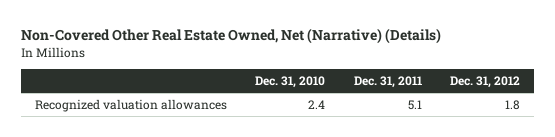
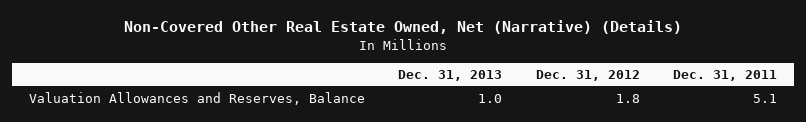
[255,76,326,89] Dec. 31, 2010 -> none
none -> [398,70,503,82] Dec. 31, 2013
[35,99,228,113] Recognized valuation allowances -> [28,92,365,106] Valuation Allowances and Reserves, Balance

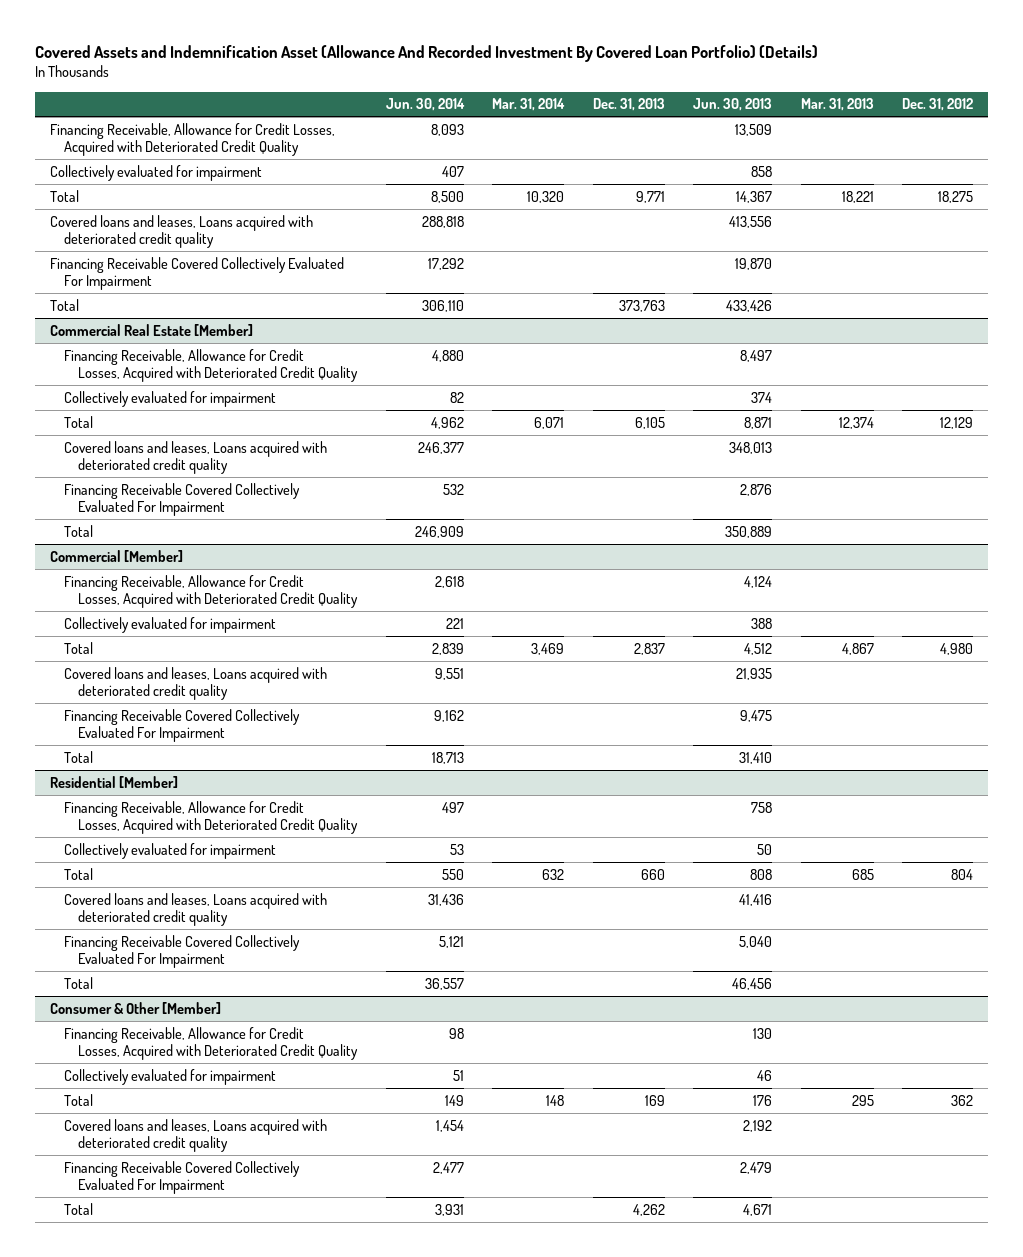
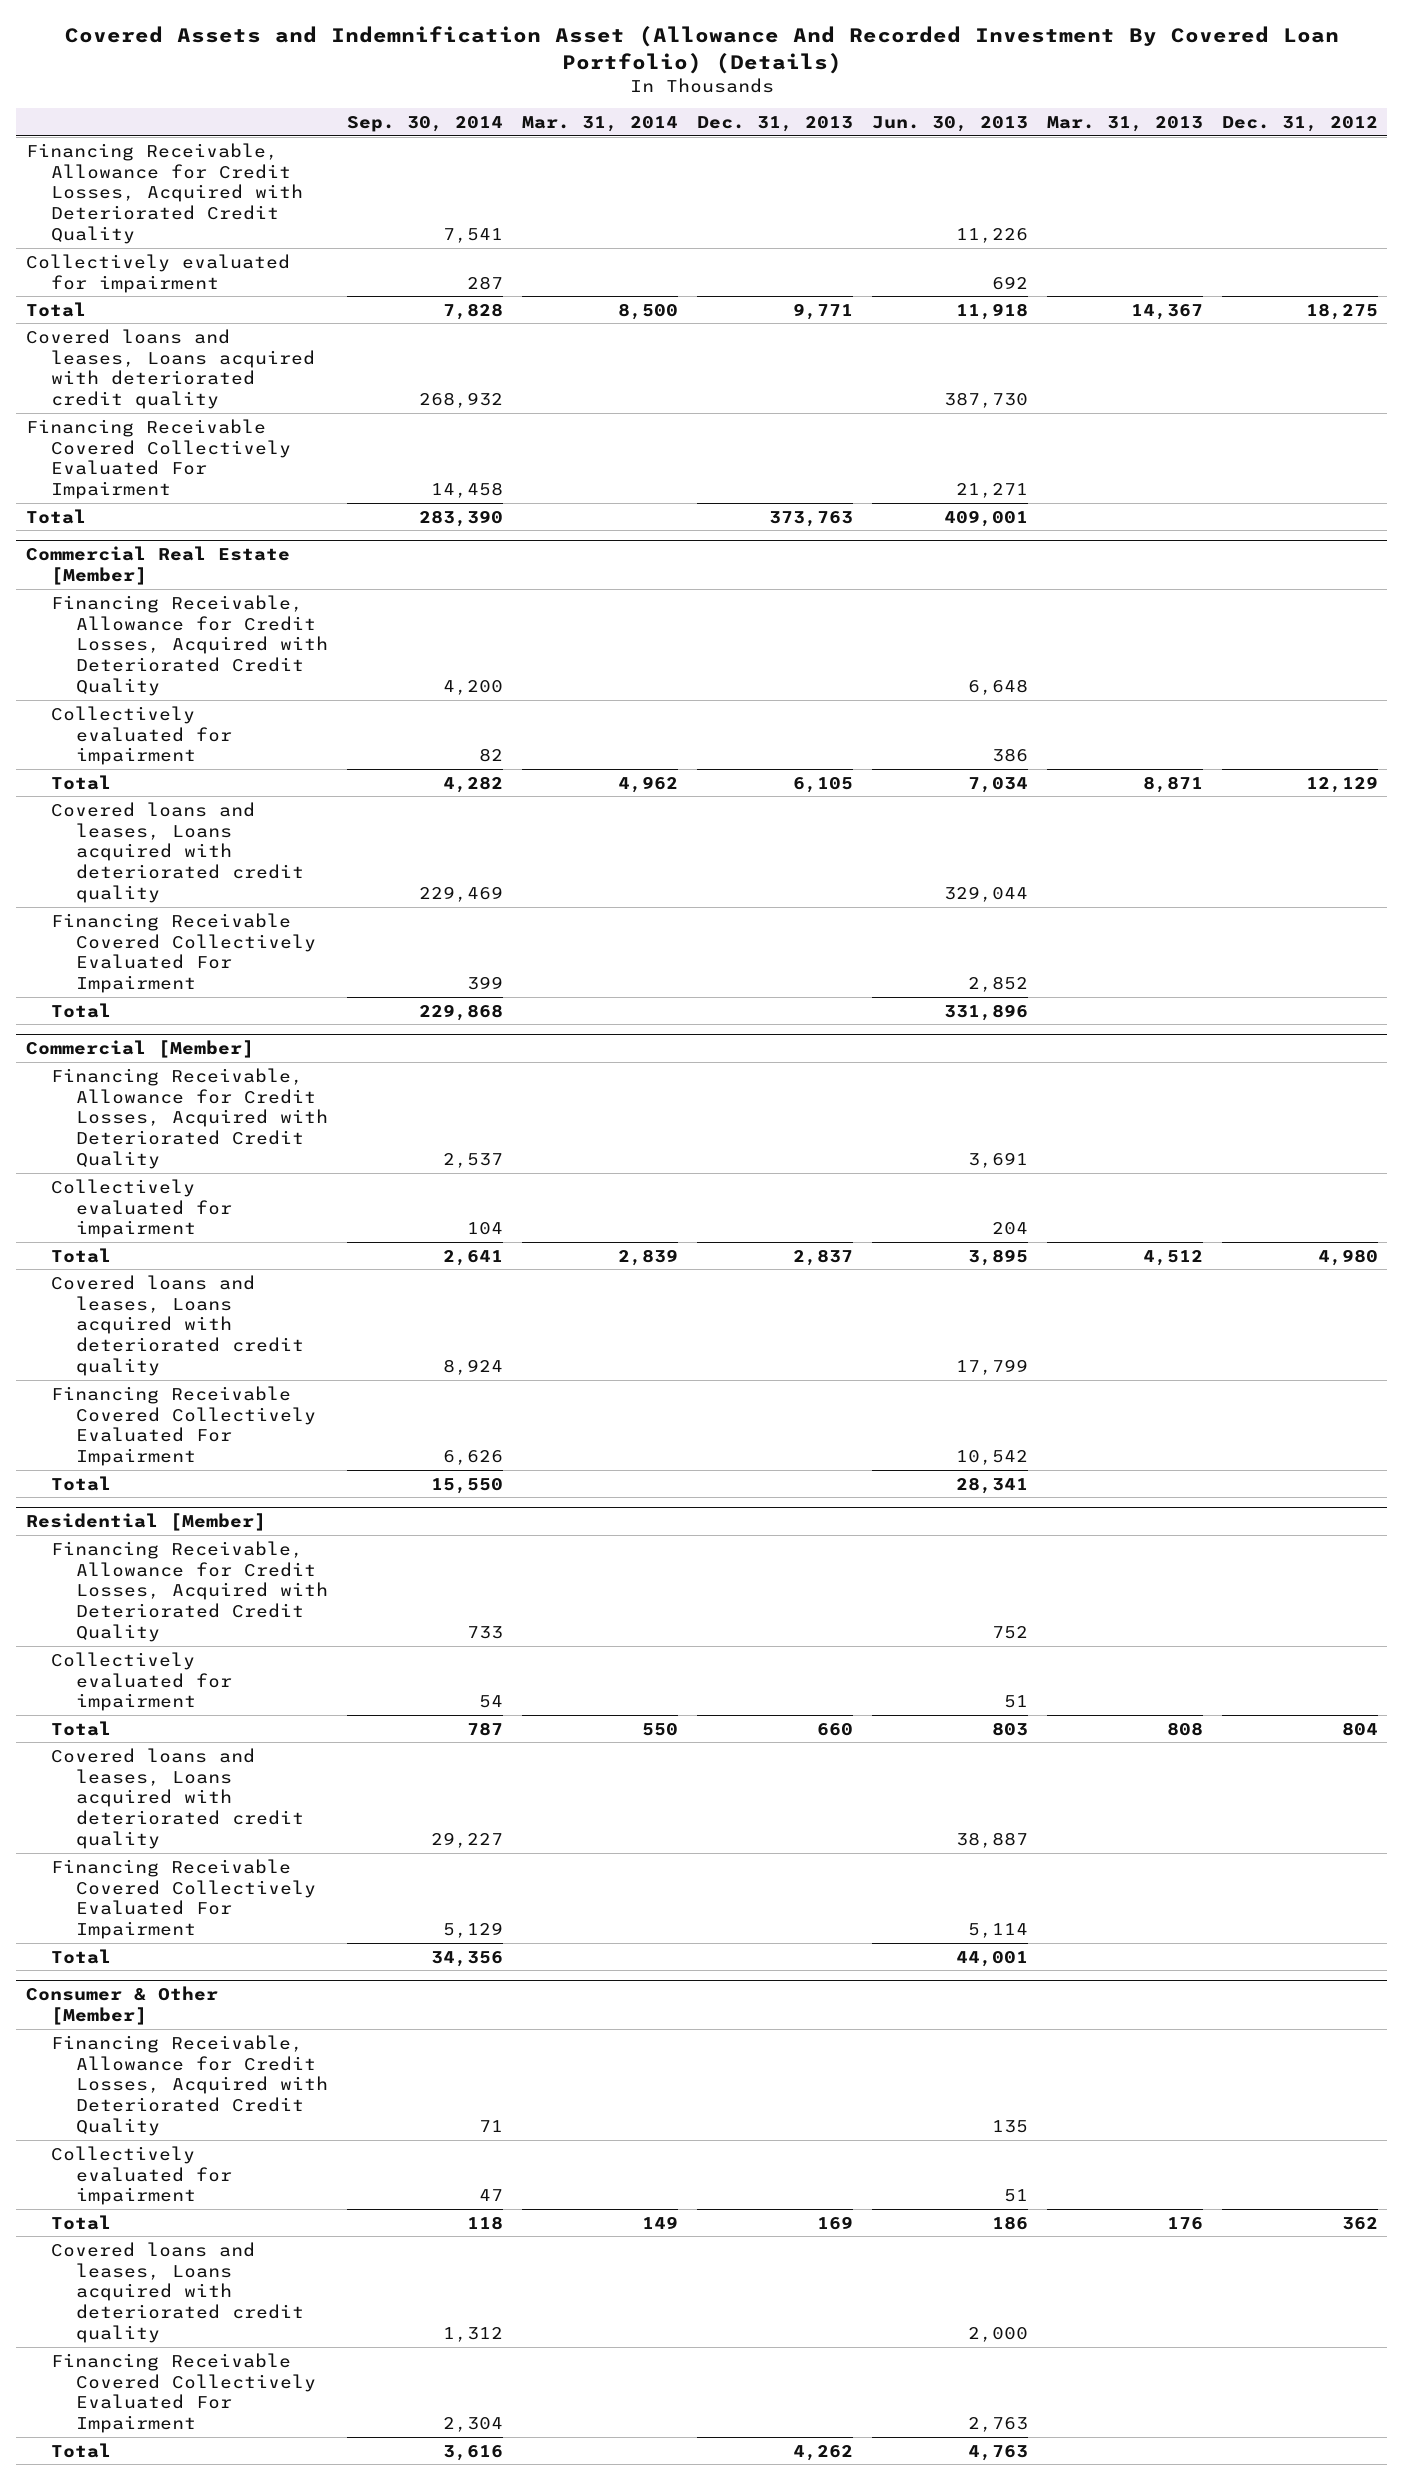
[385,98,465,112] Jun. 30, 2014 -> none
none -> [347,116,504,133] Sep. 30, 2014
[735,123,773,136] 13,509 -> [955,228,1028,244] 11,226
[751,165,773,177] 858 -> [991,275,1028,290] 692
[527,190,565,203] 10,320 -> [618,302,679,320] 8,500
[736,190,773,203] 14,367 -> [955,302,1028,320] 11,918
[841,190,874,203] 18,221 -> [1130,303,1203,320] 14,367
[729,215,773,228] 413,556 -> [943,392,1028,409] 387,730
[735,257,773,270] 19,870 -> [955,483,1028,499] 21,271
[726,299,773,312] 433,426 -> [943,509,1028,527] 409,001
[740,349,773,362] 8,497 -> [967,679,1028,696] 6,648
[751,391,773,403] 374 -> [991,748,1028,763] 386
[534,416,565,429] 6,071 -> [618,775,679,793] 4,962
[744,416,773,429] 8,871 -> [967,776,1028,793] 7,034
[838,416,874,429] 12,374 -> [1142,775,1203,793] 8,871
[729,441,773,454] 348,013 -> [943,886,1028,903] 329,044
[740,483,773,496] 2,876 -> [967,976,1028,993] 2,852
[725,525,773,538] 350,889 -> [943,1003,1028,1021] 331,896
[744,575,773,588] 4,124 -> [967,1152,1028,1169] 3,691
[751,617,773,629] 388 -> [991,1222,1028,1236] 204
[531,642,565,655] 3,469 -> [618,1248,679,1266] 2,839
[744,642,773,655] 4,512 -> [967,1248,1028,1266] 3,895
[841,642,874,655] 4,867 -> [1142,1249,1203,1266] 4,512
[736,667,773,680] 21,935 -> [955,1359,1028,1376] 17,799
[740,709,773,722] 9,475 -> [955,1450,1028,1466] 10,542
[739,751,773,764] 31,410 -> [955,1476,1028,1494] 28,341
[751,801,773,813] 758 -> [991,1626,1028,1640] 752
[757,843,773,855] 50 -> [1003,1695,1028,1709] 51
[542,868,565,880] 632 -> [642,1722,679,1736] 550
[750,868,773,880] 808 -> [991,1721,1028,1736] 803
[851,868,874,880] 685 -> [1166,1721,1203,1736] 808
[739,893,773,906] 41,416 -> [955,1832,1028,1849] 38,887
[739,935,773,948] 5,040 -> [967,1923,1028,1939] 5,114
[732,977,773,990] 46,456 -> [955,1950,1028,1967] 44,001
[753,1027,773,1039] 130 -> [991,2120,1028,2134] 135
[757,1069,773,1081] 46 -> [1003,2189,1028,2203] 51
[546,1094,565,1106] 148 -> [642,2215,679,2229] 149
[753,1094,773,1106] 176 -> [991,2215,1028,2230] 186
[851,1094,874,1106] 295 -> [1166,2216,1203,2230] 176
[743,1119,773,1132] 2,192 -> [967,2327,1028,2343] 2,000
[740,1161,773,1174] 2,479 -> [967,2417,1028,2433] 2,763
[743,1203,773,1216] 4,671 -> [967,2444,1028,2461] 4,763

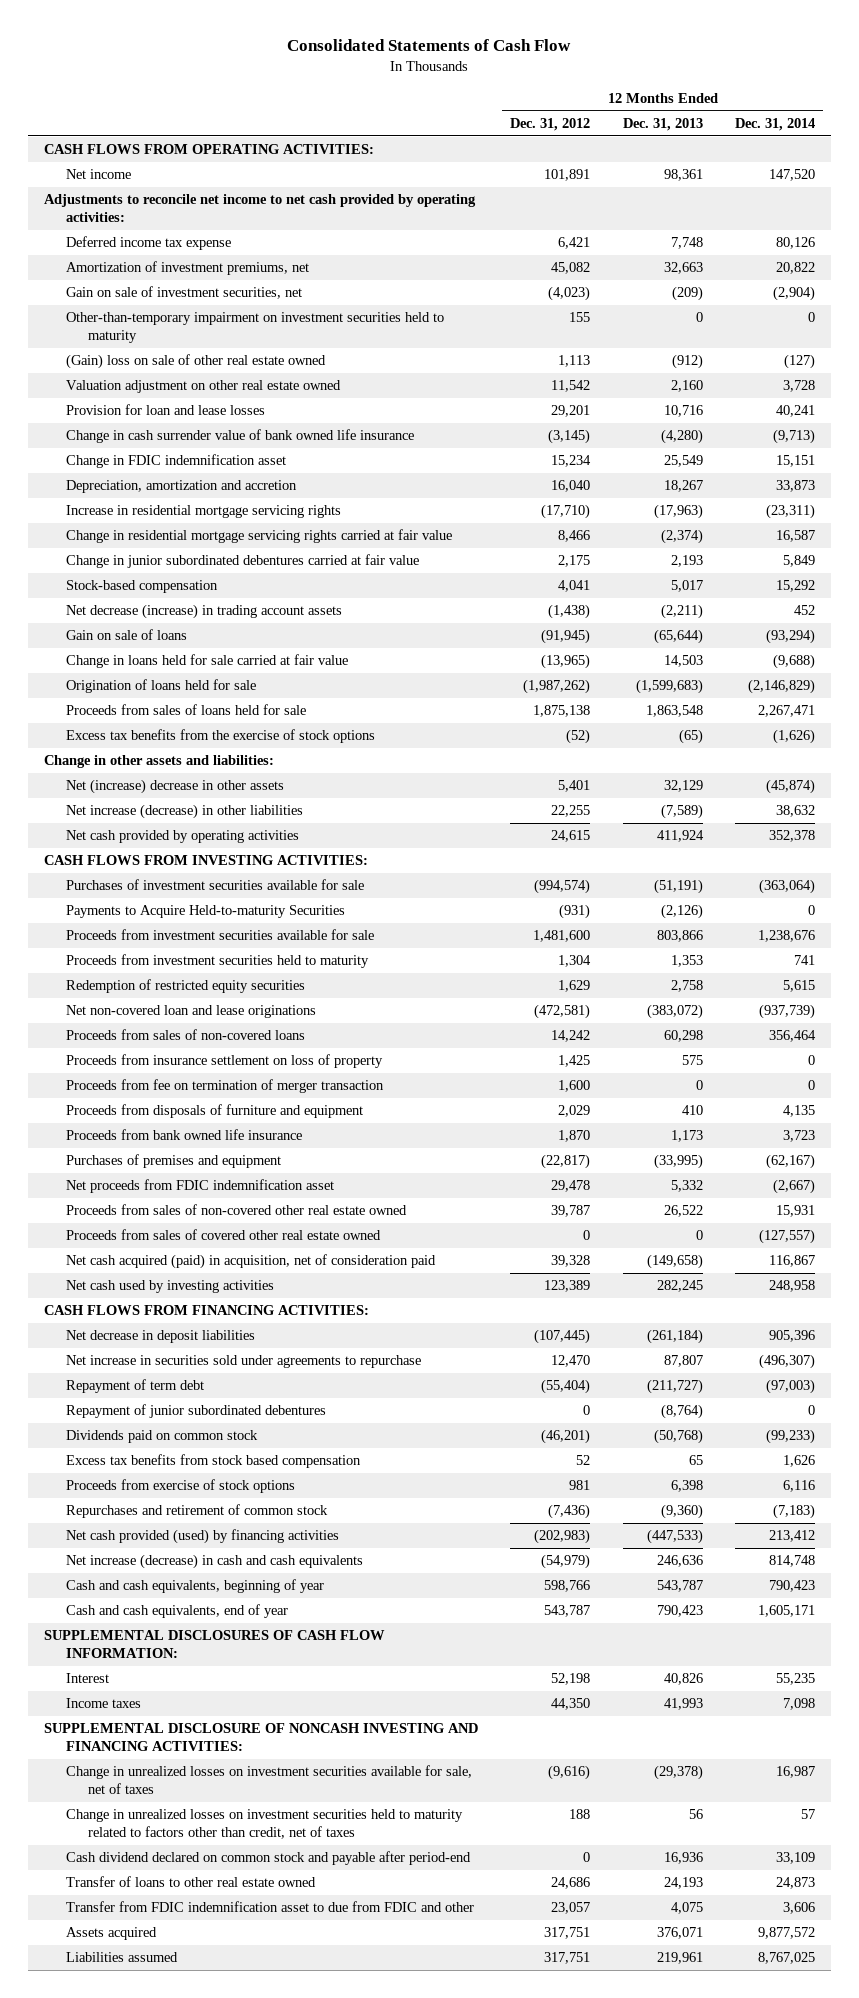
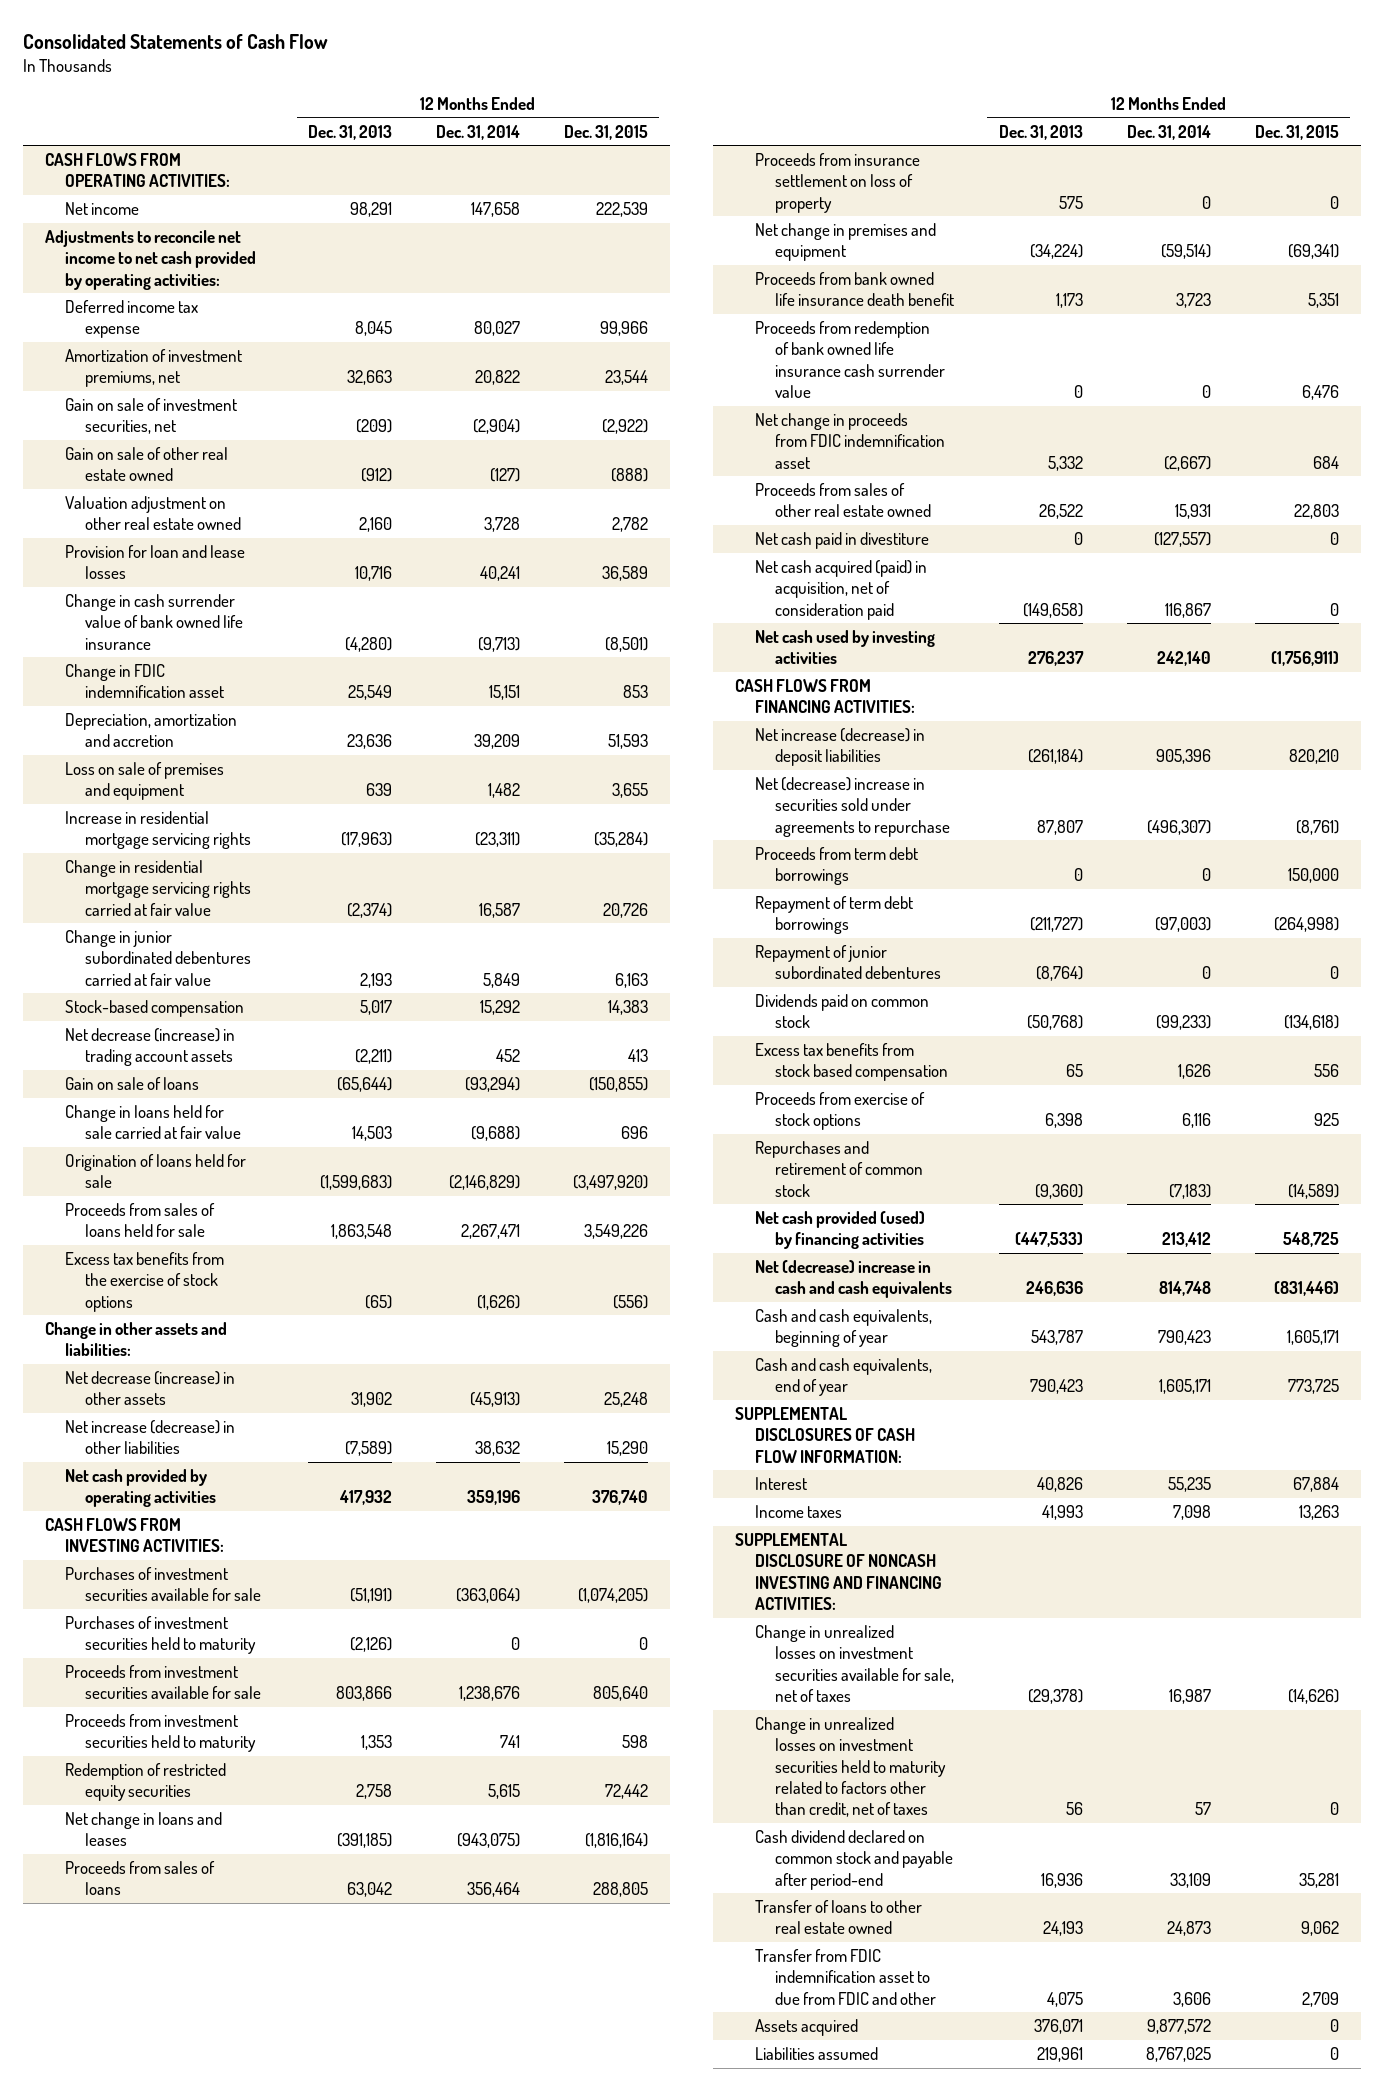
[510,118,591,132] Dec. 31, 2012 -> none
none -> [564,124,649,140] Dec. 31, 2015
[663,169,703,182] 98,361 -> [350,202,393,218] 98,291
[768,169,815,182] 147,520 -> [471,202,521,218] 147,658
[670,237,703,250] 7,748 -> [355,321,393,337] 8,045
[775,237,815,250] 80,126 -> [474,321,521,337] 80,027
[65,312,444,343] Other-than-temporary impairment on investment securities held to maturity -> none
[65,354,326,370] (Gain) loss on sale of other real estate owned -> [64,447,228,482] Gain on sale of other real estate owned
[663,480,703,493] 18,267 -> [347,734,393,750] 23,636
[775,480,815,493] 33,873 -> [474,734,521,750] 39,209
none -> [64,762,224,801] Loss on sale of premises and equipment
[65,779,284,795] Net (increase) decrease in other assets -> [64,1371,235,1406] Net decrease (increase) in other assets
[663,780,703,793] 32,129 -> [351,1392,393,1408] 31,902
[765,779,815,795] (45,874) -> [470,1392,521,1408] (45,913)
[656,830,704,843] 411,924 -> [339,1490,393,1506] 417,932
[768,830,815,843] 352,378 -> [467,1490,521,1506] 359,196
[65,905,345,919] Payments to Acquire Held-to-maturity Securities -> [64,1616,257,1655] Purchases of investment securities held to maturity
[65,1005,316,1019] Net non-covered loan and lease originations -> none
none -> [64,1812,222,1847] Net change in loans and leases
[65,1029,305,1041] Proceeds from sales of non-covered loans -> [64,1861,215,1896] Proceeds from sales of loans
[663,1030,703,1043] 60,298 -> [347,1882,393,1898] 63,042
[65,1079,384,1094] Proceeds from fee on termination of merger transaction -> none
[65,1104,363,1119] Proceeds from disposals of furniture and equipment -> none
[65,1154,281,1169] Purchases of premises and equipment -> none
none -> [755,223,937,262] Net change in premises and equipment
[65,1129,302,1141] Proceeds from bank owned life insurance -> [755,272,955,307] Proceeds from bank owned life insurance death benefit
none -> [755,321,946,398] Proceeds from redemption of bank owned life insurance cash surrender value
[65,1179,334,1194] Net proceeds from FDIC indemnification asset -> [755,413,946,469] Net change in proceeds from FDIC indemnification asset
[65,1204,407,1216] Proceeds from sales of non-covered other real estate owned -> [755,483,932,518] Proceeds from sales of other real estate owned
[65,1229,381,1241] Proceeds from sales of covered other real estate owned -> [755,532,930,550] Net cash paid in divestiture
[656,1280,703,1293] 282,245 -> [1027,651,1084,667] 276,237
[768,1280,815,1293] 248,958 -> [1156,651,1211,667] 242,140
[65,1330,255,1344] Net decrease in deposit liabilities -> [755,728,926,767] Net increase (decrease) in deposit liabilities
[65,1355,421,1369] Net increase in securities sold under agreements to repurchase -> [755,777,951,837] Net (decrease) increase in securities sold under agreements to repurchase
none -> [755,847,919,886] Proceeds from term debt borrowings
[65,1379,204,1394] Repayment of term debt -> [755,896,914,935] Repayment of term debt borrowings
[65,1554,363,1570] Net increase (decrease) in cash and cash equivalents -> [755,1260,953,1299] Net (decrease) increase in cash and cash equivalents

